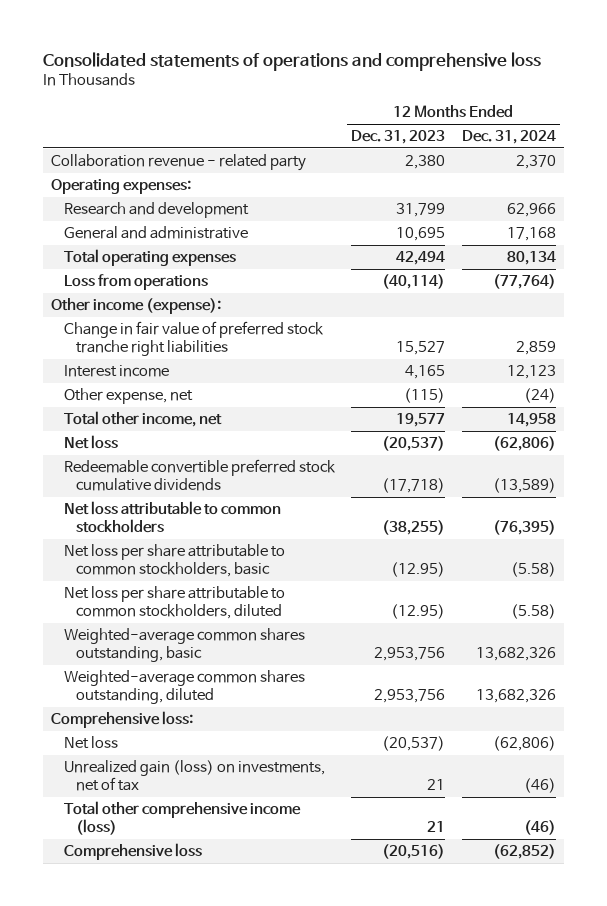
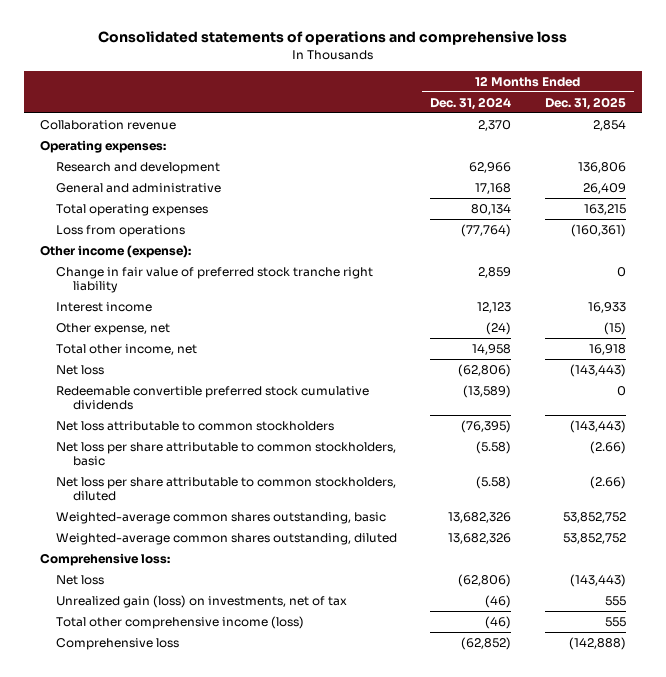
[351,130,446,145] Dec. 31, 2023 -> none
none -> [544,96,626,110] Dec. 31, 2025
[51,154,307,172] Collaboration revenue - related party -> [40,119,177,130] Collaboration revenue
[63,321,324,357] Change in fair value of preferred stock tranche right liabilities -> [56,266,374,294] Change in fair value of preferred stock tranche right liability

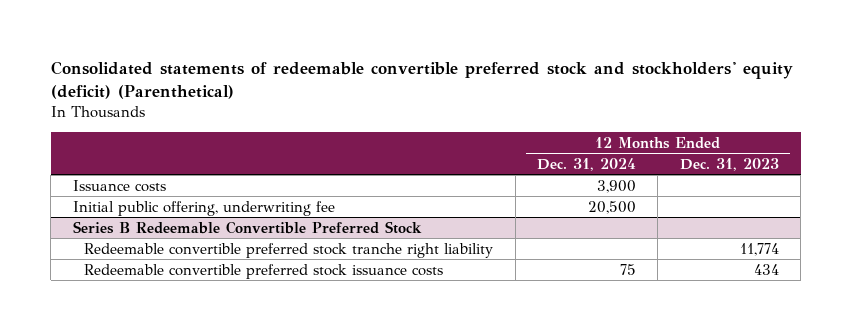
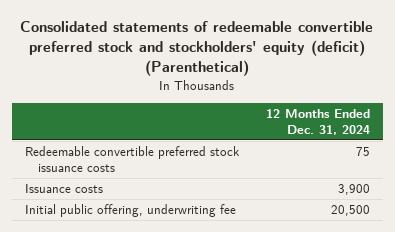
[679,157,779,171] Dec. 31, 2023 -> none
none -> [25,146,241,173] Redeemable convertible preferred stock issuance costs
[72,220,422,234] Series B Redeemable Convertible Preferred Stock -> none
[84,242,494,258] Redeemable convertible preferred stock tranche right liability -> none
[84,263,444,279] Redeemable convertible preferred stock issuance costs -> none

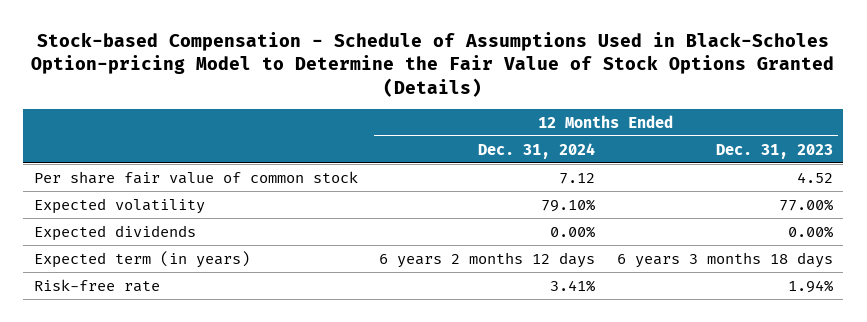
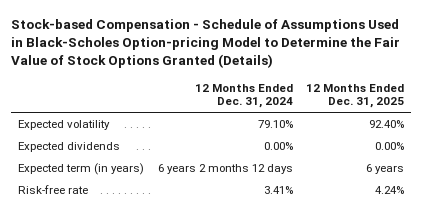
[715,143,833,159] Dec. 31, 2023 -> none
none -> [306,83,405,109] 12 Months Ended Dec. 31, 2025
[33,170,358,184] Per share fair value of common stock -> none

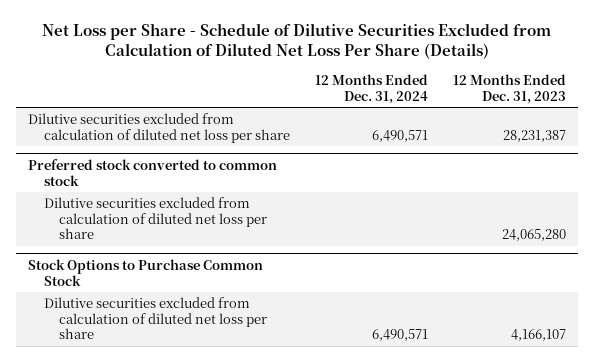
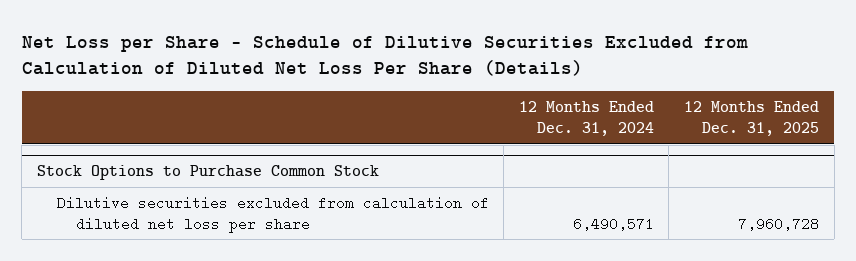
[452,73,566,104] 12 Months Ended Dec. 31, 2023 -> none
none -> [684,101,820,137] 12 Months Ended Dec. 31, 2025
[28,113,290,143] Dilutive securities excluded from calculation of diluted net loss per share -> none
[28,158,278,186] Preferred stock converted to common stock -> none
[43,197,268,240] Dilutive securities excluded from calculation of diluted net loss per share -> none

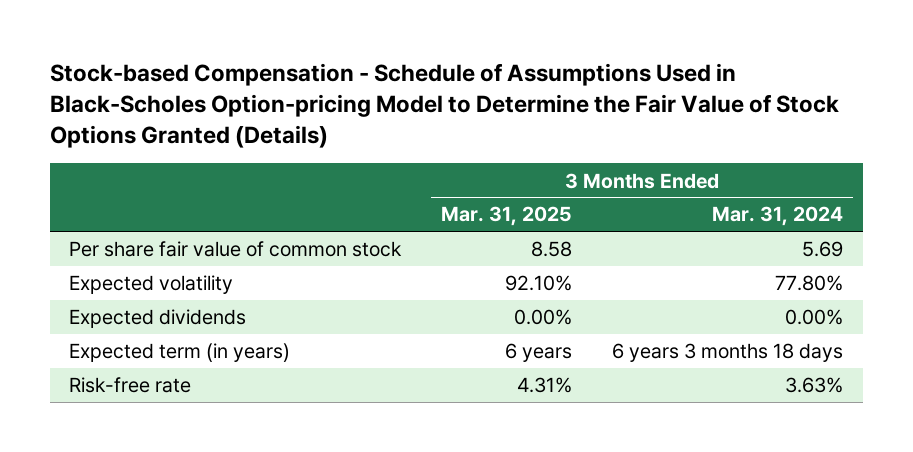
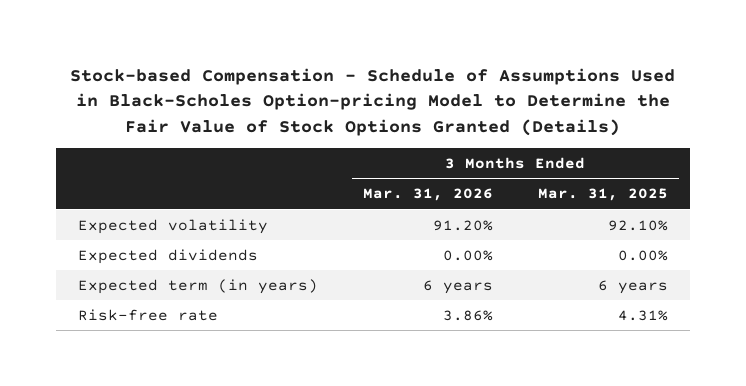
[712,206,844,227] Mar. 31, 2024 -> none
none -> [362,188,493,202] Mar. 31, 2026
[69,241,403,258] Per share fair value of common stock -> none

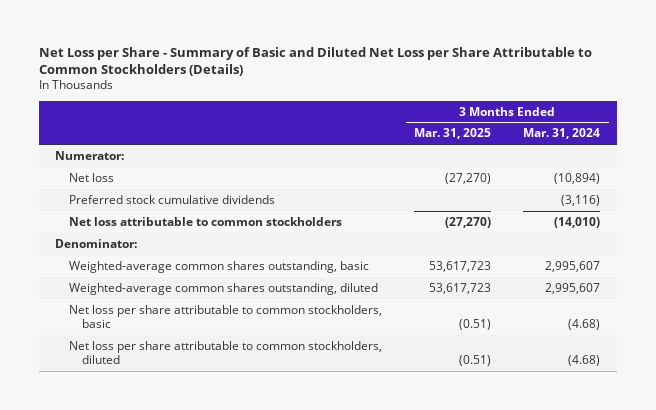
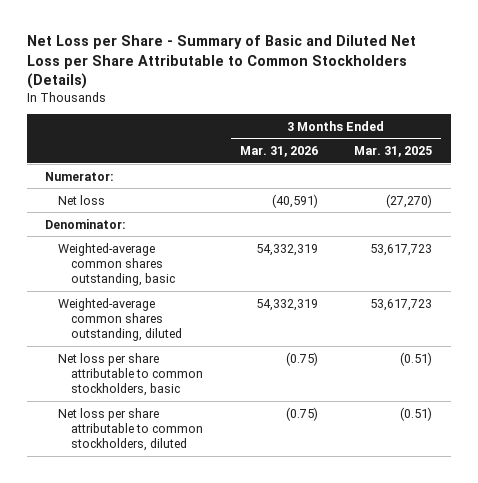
[523,128,601,140] Mar. 31, 2024 -> none
none -> [239,146,318,158] Mar. 31, 2026
[68,194,275,204] Preferred stock cumulative dividends -> none
[68,216,342,226] Net loss attributable to common stockholders -> none

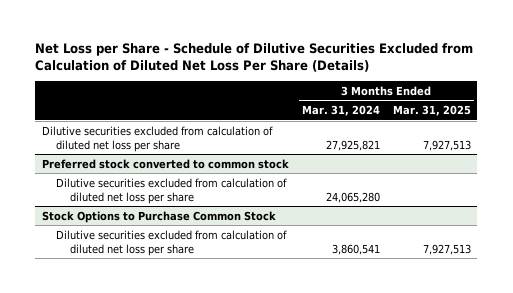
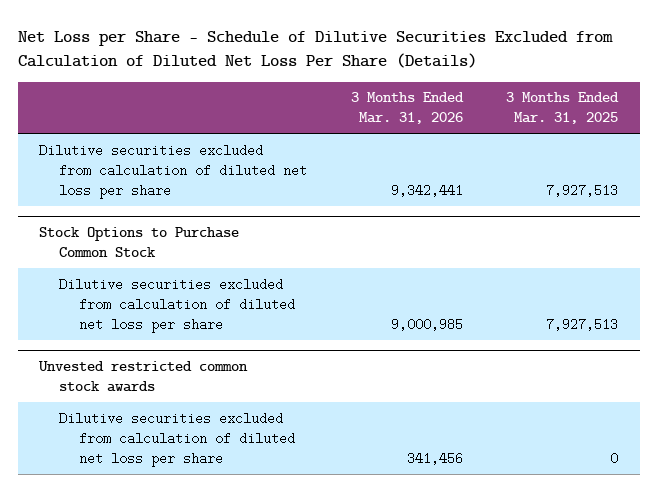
[301,105,380,117] Mar. 31, 2024 -> none
none -> [350,92,464,125] 3 Months Ended Mar. 31, 2026
[41,158,289,169] Preferred stock converted to common stock -> none
[56,177,288,204] Dilutive securities excluded from calculation of diluted net loss per share -> none
none -> [38,360,249,392] Unvested restricted common stock awards
none -> [59,411,296,467] Dilutive securities excluded from calculation of diluted net loss per share

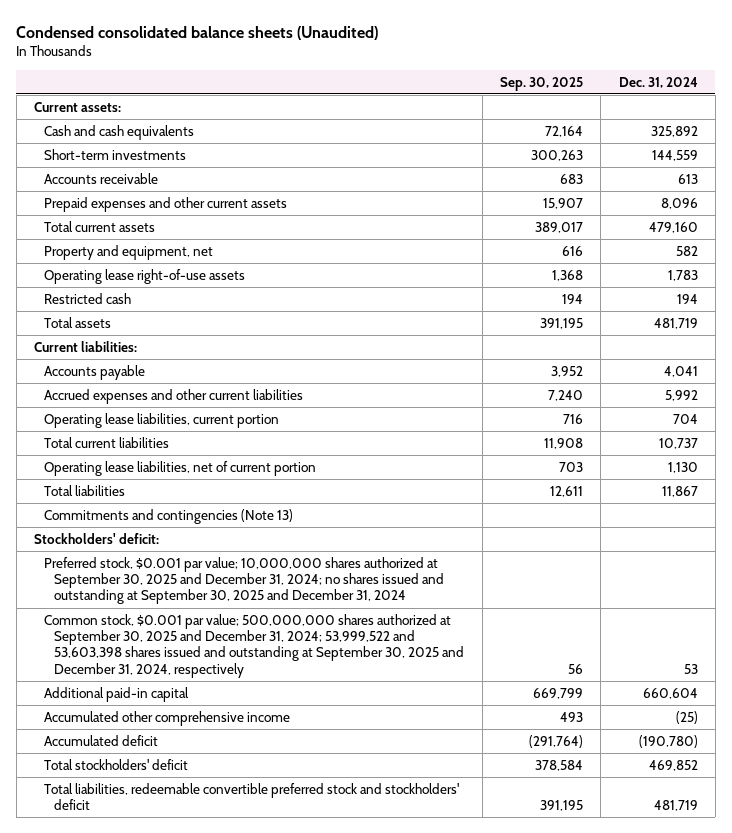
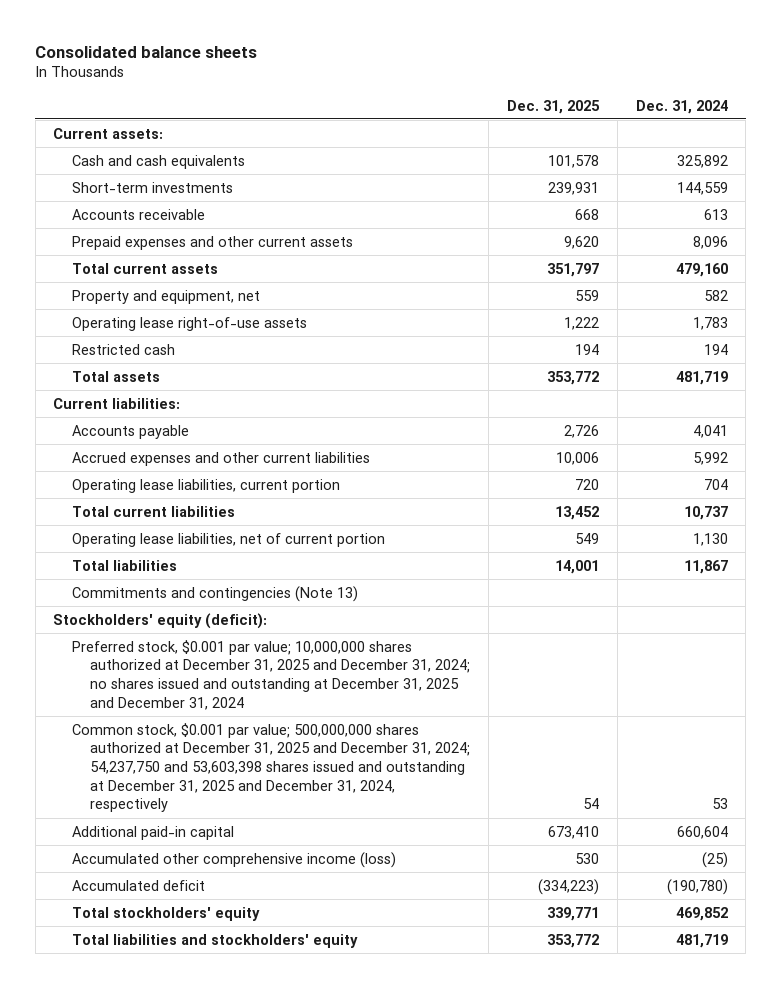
[16,25,379,40] Condensed consolidated balance sheets (Unaudited) -> [35,45,258,58] Consolidated balance sheets
[500,76,584,91] Sep. 30, 2025 -> none
none -> [506,99,600,114] Dec. 31, 2025
[34,532,160,544] Stockholders' deficit: -> [53,612,268,629] Stockholders' equity (deficit):
[44,556,445,605] Preferred stock, $0.001 par value; 10,000,000 shares authorized at September 30, 2025 and December 31, 2024; no shares issued and outstanding at September 30, 2025 and December 31, 2024 -> [71,639,471,710] Preferred stock, $0.001 par value; 10,000,000 shares authorized at December 31, 2025 and December 31, 2024; no shares issued and outstanding at December 31, 2025 and December 31, 2024
[44,613,465,678] Common stock, $0.001 par value; 500,000,000 shares authorized at September 30, 2025 and December 31, 2024; 53,999,522 and 53,603,398 shares issued and outstanding at September 30, 2025 and December 31, 2024, respectively -> [71,722,471,813] Common stock, $0.001 par value; 500,000,000 shares authorized at December 31, 2025 and December 31, 2024; 54,237,750 and 53,603,398 shares issued and outstanding at December 31, 2025 and December 31, 2024, respectively
[44,710,291,726] Accumulated other comprehensive income -> [71,851,396,868] Accumulated other comprehensive income (loss)
[44,758,189,770] Total stockholders' deficit -> [71,906,260,921] Total stockholders' equity
[44,782,460,811] Total liabilities, redeemable convertible preferred stock and stockholders' deficit -> [71,933,358,948] Total liabilities and stockholders' equity

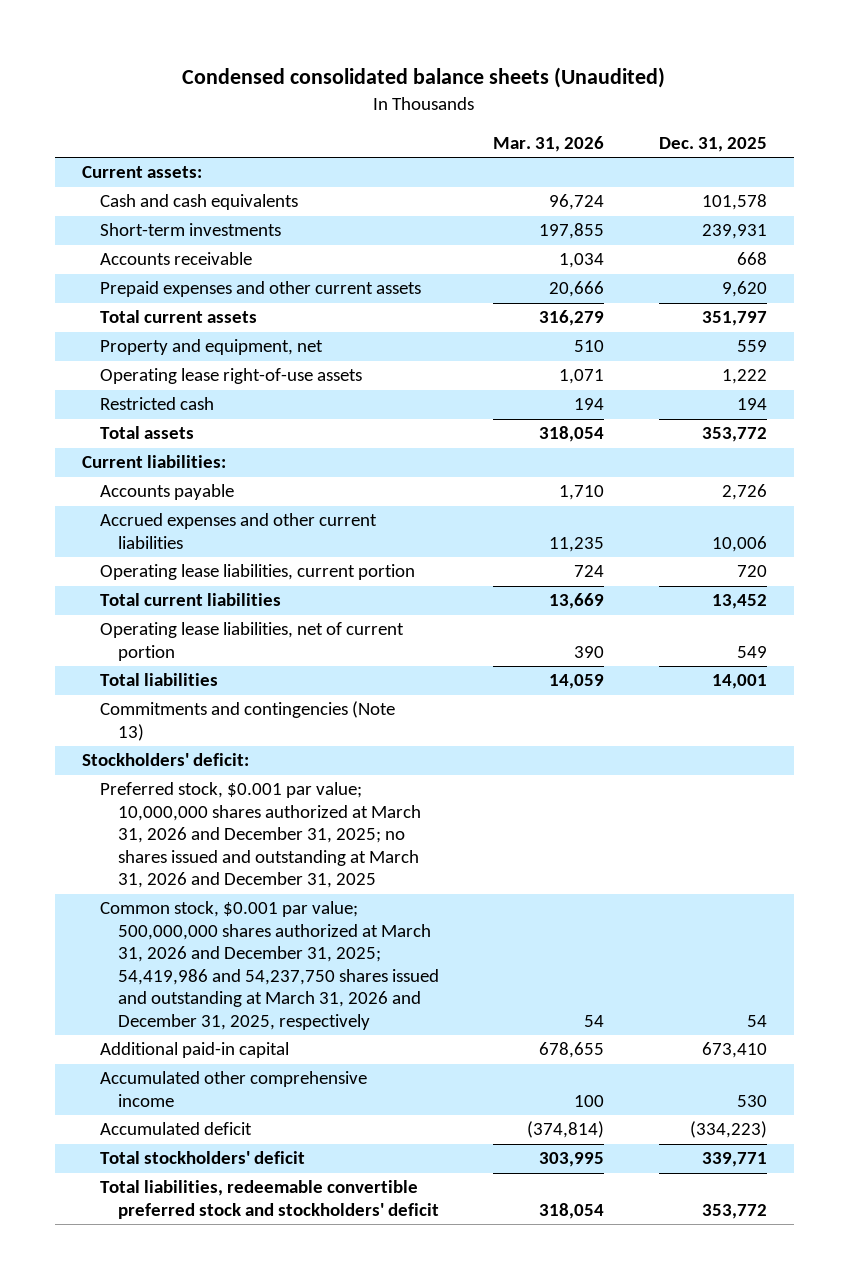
[35,45,258,58] Consolidated balance sheets -> [182,66,666,88] Condensed consolidated balance sheets (Unaudited)
[635,99,728,114] Dec. 31, 2024 -> none
none -> [493,135,605,152] Mar. 31, 2026
[53,612,268,629] Stockholders' equity (deficit): -> [81,753,249,767] Stockholders' deficit:
[71,639,471,710] Preferred stock, $0.001 par value; 10,000,000 shares authorized at December 31, 2025 and December 31, 2024; no shares issued and outstanding at December 31, 2025 and December 31, 2024 -> [99,782,421,889] Preferred stock, $0.001 par value; 10,000,000 shares authorized at March 31, 2026 and December 31, 2025; no shares issued and outstanding at March 31, 2026 and December 31, 2025
[71,722,471,813] Common stock, $0.001 par value; 500,000,000 shares authorized at December 31, 2025 and December 31, 2024; 54,237,750 and 53,603,398 shares issued and outstanding at December 31, 2025 and December 31, 2024, respectively -> [99,901,439,1030] Common stock, $0.001 par value; 500,000,000 shares authorized at March 31, 2026 and December 31, 2025; 54,419,986 and 54,237,750 shares issued and outstanding at March 31, 2026 and December 31, 2025, respectively
[71,851,396,868] Accumulated other comprehensive income (loss) -> [99,1071,367,1107] Accumulated other comprehensive income
[71,906,260,921] Total stockholders' equity -> [99,1151,305,1165] Total stockholders' deficit
[71,933,358,948] Total liabilities and stockholders' equity -> [99,1180,439,1219] Total liabilities, redeemable convertible preferred stock and stockholders' deficit

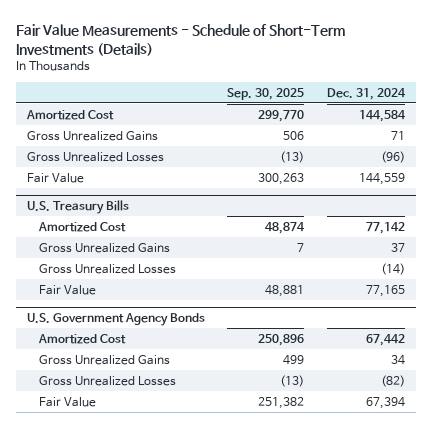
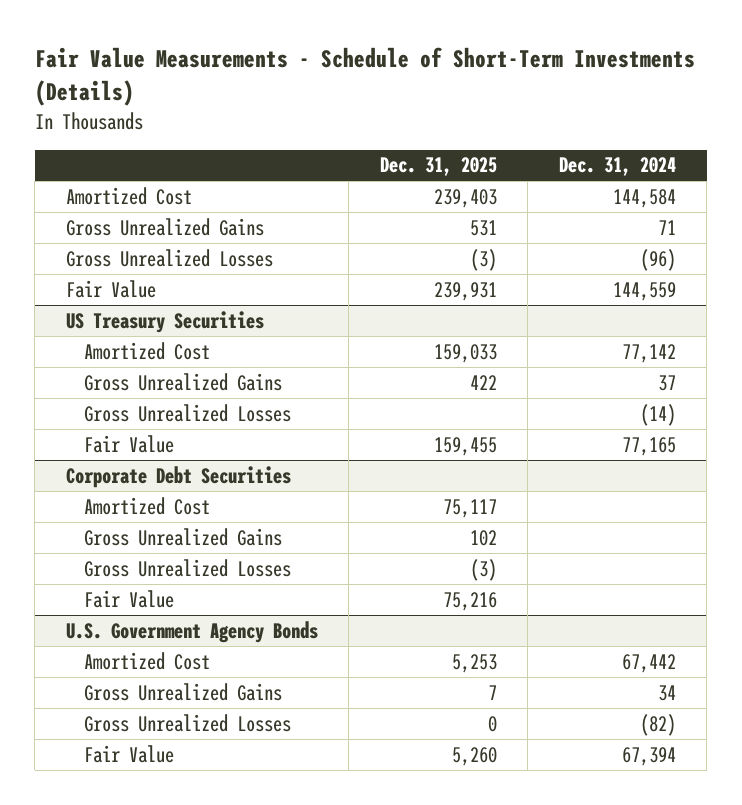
[227,87,305,100] Sep. 30, 2025 -> none
none -> [379,157,497,177] Dec. 31, 2025
[27,200,130,215] U.S. Treasury Bills -> [65,310,264,333] US Treasury Securities
none -> [65,465,291,488] Corporate Debt Securities
none -> [84,496,211,515] Amortized Cost
none -> [84,527,283,546] Gross Unrealized Gains
none -> [84,558,292,577] Gross Unrealized Losses
none -> [84,589,175,608] Fair Value

